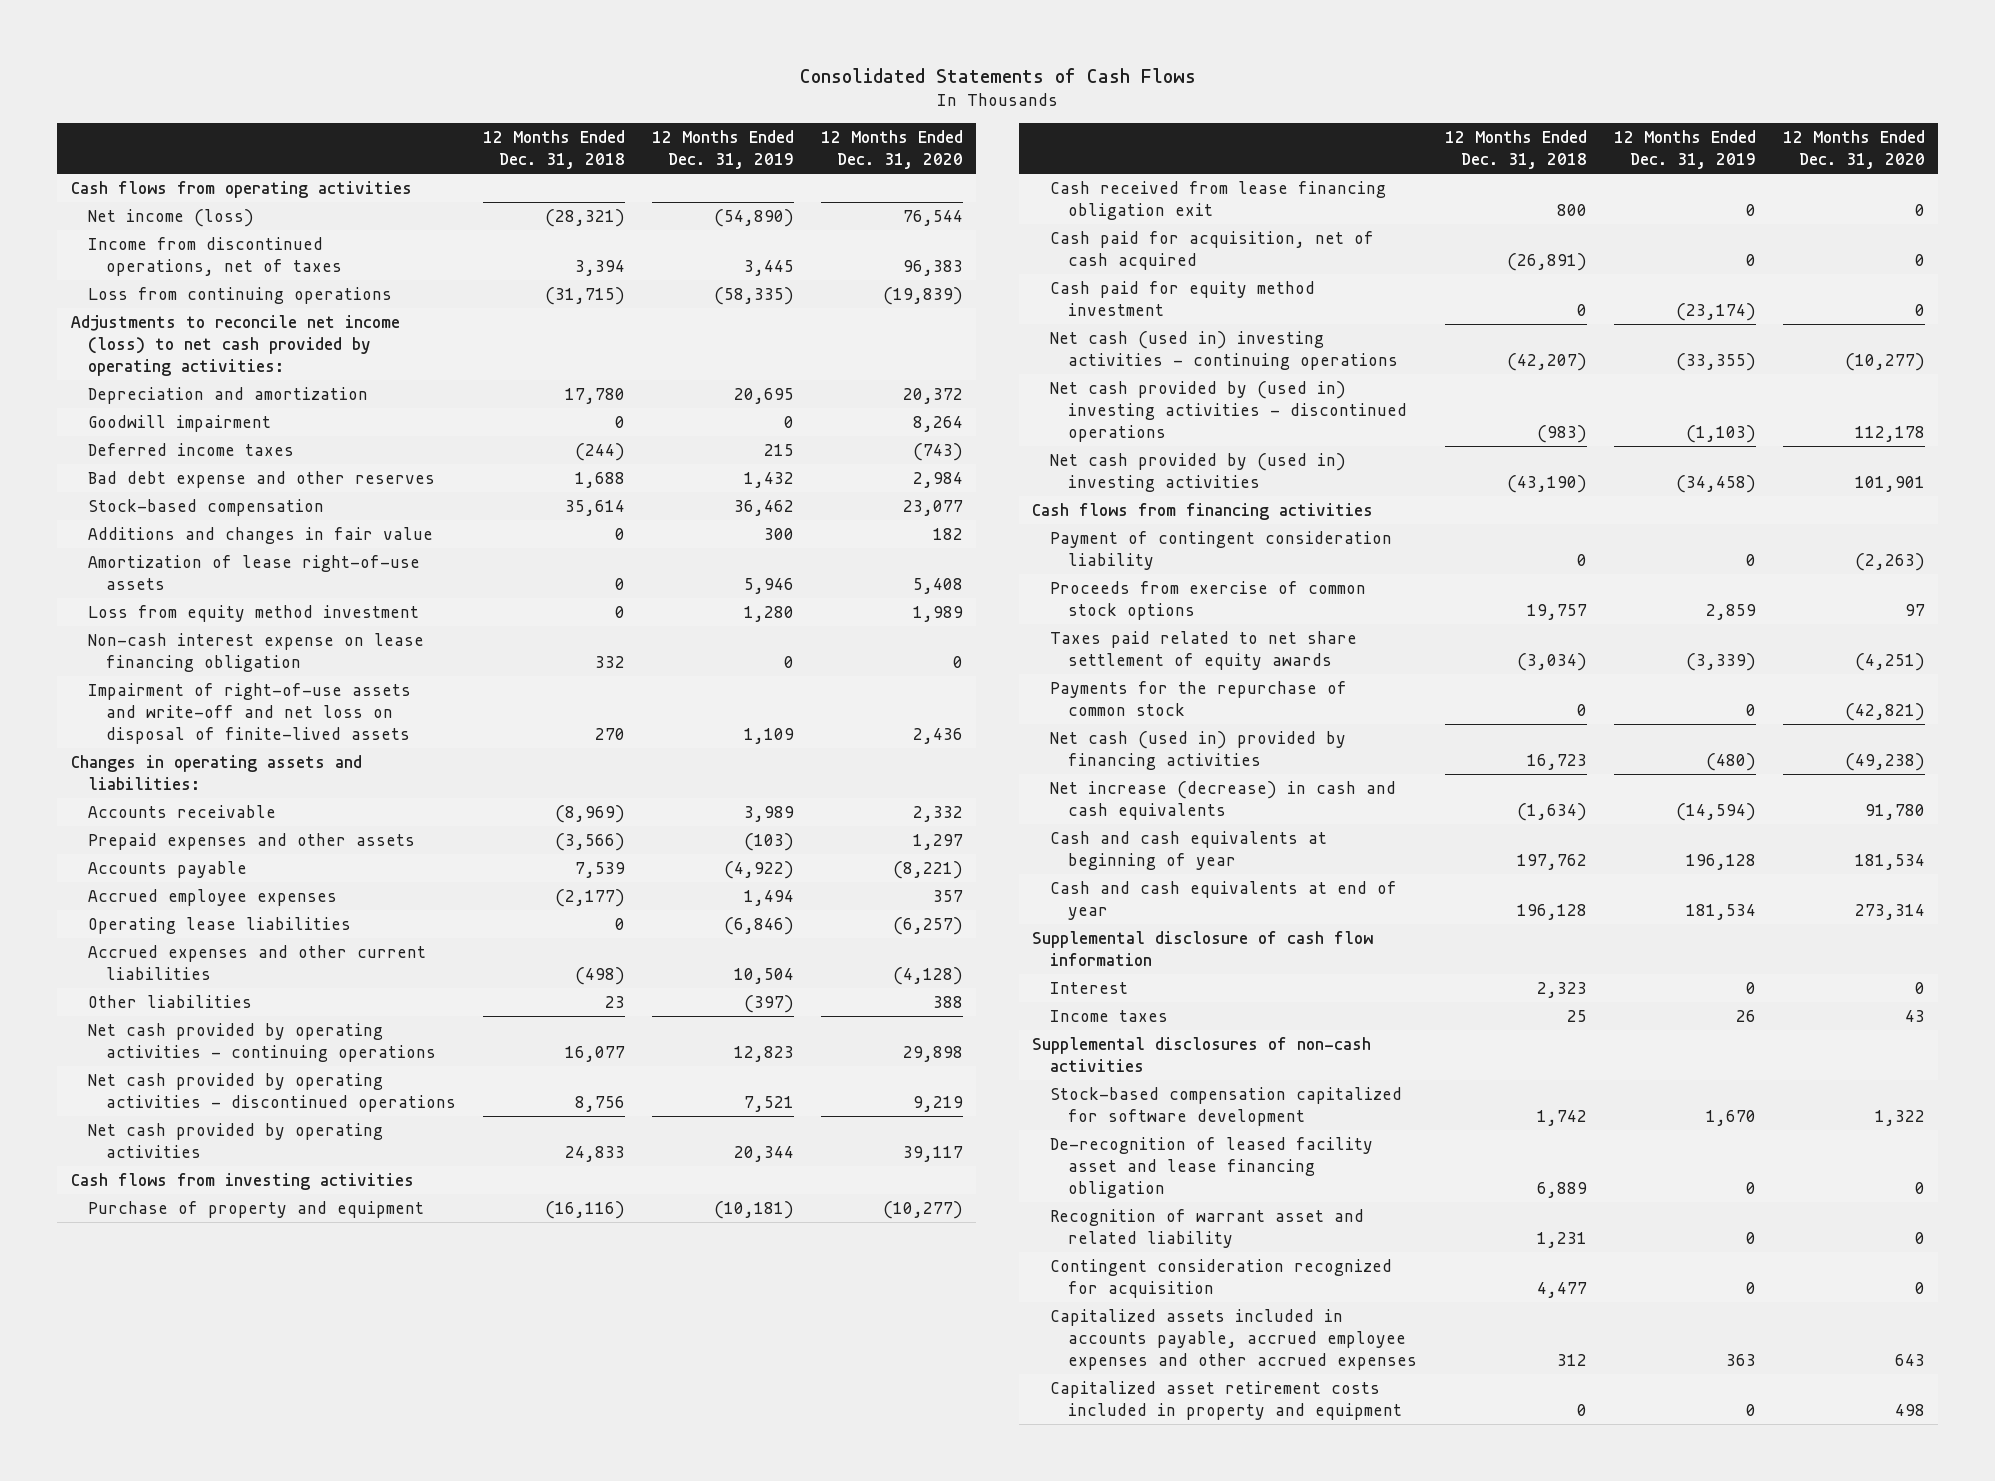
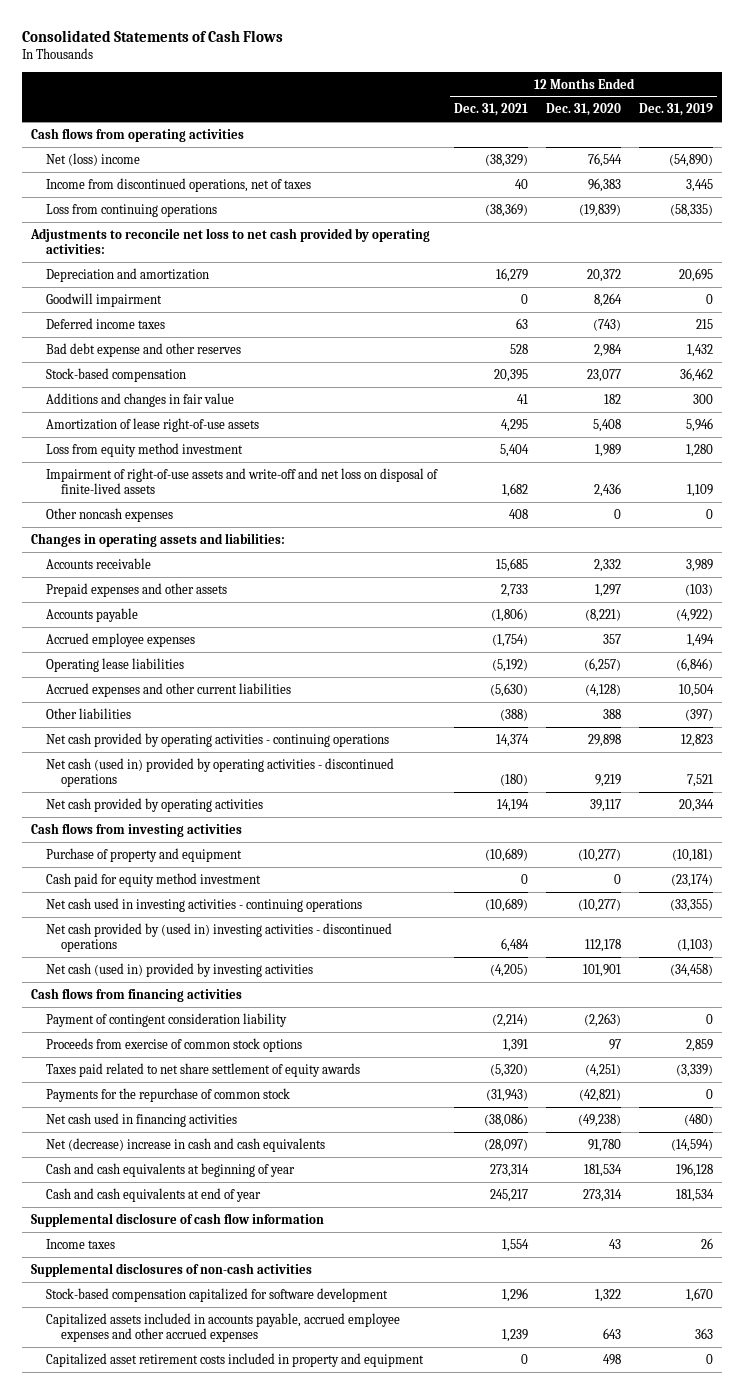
[482,129,625,169] 12 Months Ended Dec. 31, 2018 -> none
none -> [454,103,529,117] Dec. 31, 2021
[88,208,255,227] Net income (loss) -> [45,152,140,166] Net (loss) income
[70,314,400,376] Adjustments to reconcile net income (loss) to net cash provided by operating activities: -> [29,227,430,255] Adjustments to reconcile net loss to net cash provided by operating activities:
[88,632,425,672] Non-cash interest expense on lease financing obligation -> none
none -> [45,507,173,522] Other noncash expenses
[88,1072,456,1112] Net cash provided by operating activities - discontinued operations -> [45,757,394,788] Net cash (used in) provided by operating activities - discontinued operations
[1049,180,1386,220] Cash received from lease financing obligation exit -> none
[1049,230,1374,270] Cash paid for acquisition, net of cash acquired -> none
[1049,330,1398,370] Net cash (used in) investing activities - continuing operations -> [45,897,362,912] Net cash used in investing activities - continuing operations
[1049,452,1346,492] Net cash provided by (used in) investing activities -> [45,962,313,977] Net cash (used in) provided by investing activities
[1049,730,1346,770] Net cash (used in) provided by financing activities -> [45,1112,237,1127] Net cash used in financing activities
[1049,780,1396,820] Net increase (decrease) in cash and cash equivalents -> [45,1137,325,1152] Net (decrease) increase in cash and cash equivalents
[1049,981,1128,994] Interest -> none
[1049,1136,1373,1198] De-recognition of leased facility asset and lease financing obligation -> none
[1049,1208,1364,1248] Recognition of warrant asset and related liability -> none
[1049,1258,1392,1298] Contingent consideration recognized for acquisition -> none

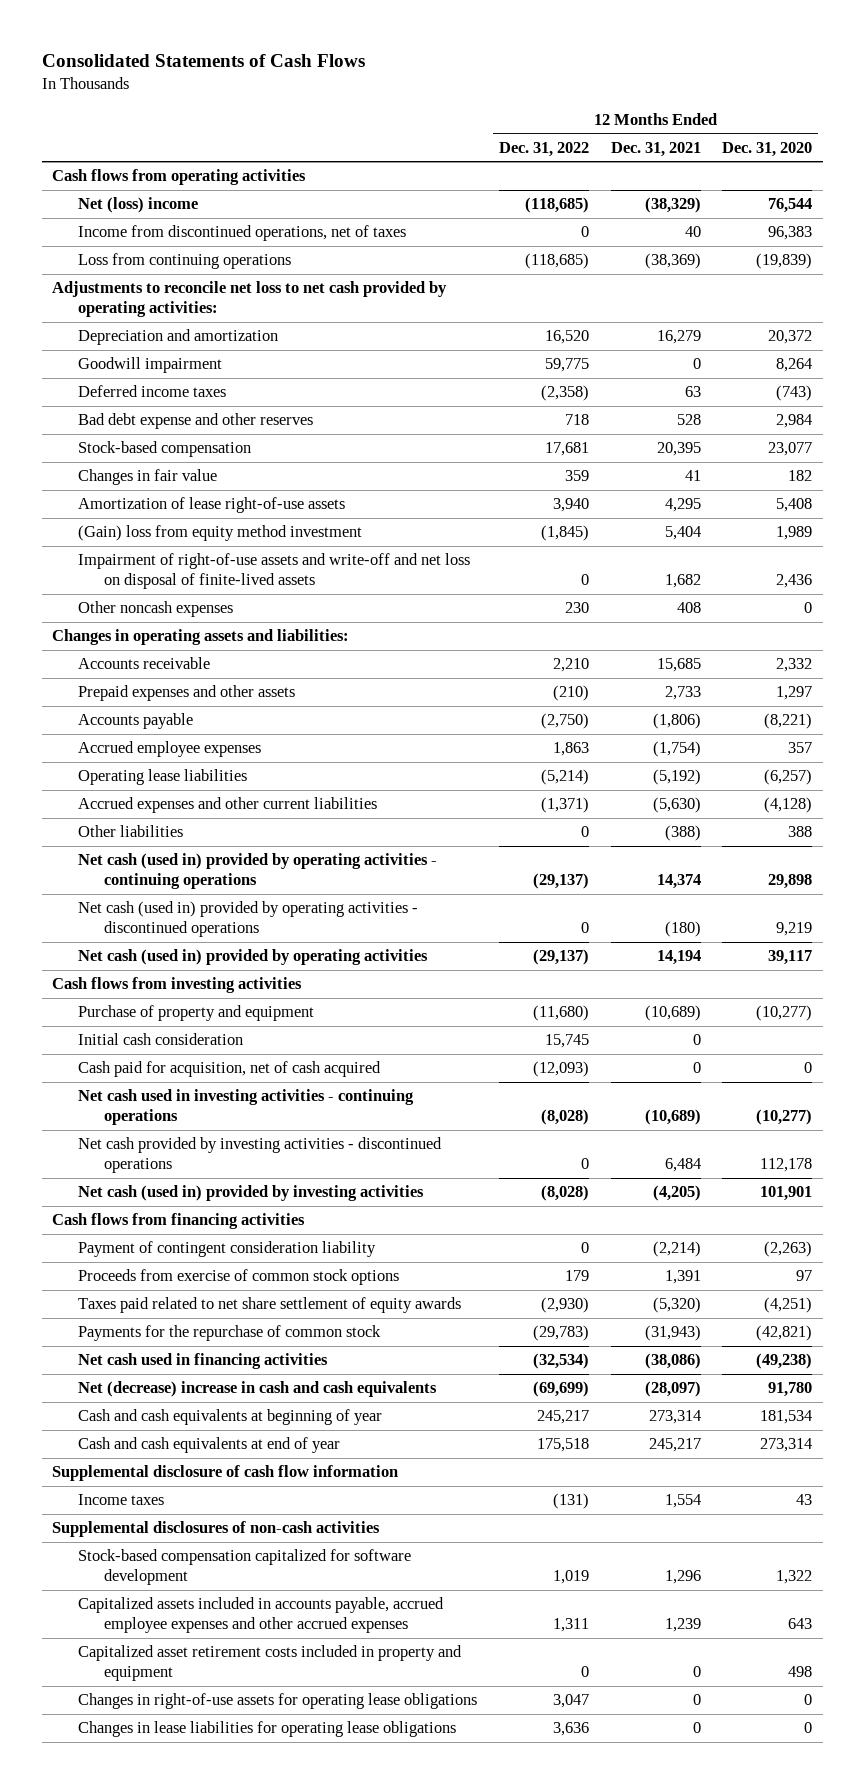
[638,103,713,117] Dec. 31, 2019 -> none
none -> [498,141,589,157] Dec. 31, 2022
[45,392,234,407] Additions and changes in fair value -> [78,469,218,486] Changes in fair value
[45,442,243,457] Loss from equity method investment -> [78,525,363,542] (Gain) loss from equity method investment
[45,732,389,747] Net cash provided by operating activities - continuing operations -> [78,853,438,890] Net cash (used in) provided by operating activities - continuing operations
[45,797,263,812] Net cash provided by operating activities -> [78,949,429,966] Net cash (used in) provided by operating activities
[45,872,261,887] Cash paid for equity method investment -> none
none -> [78,1033,244,1046] Initial cash consideration
none -> [78,1061,382,1078] Cash paid for acquisition, net of cash acquired
[45,922,392,953] Net cash provided by (used in) investing activities - discontinued operations -> [78,1137,443,1174] Net cash provided by investing activities - discontinued operations
none -> [78,1693,478,1710] Changes in right-of-use assets for operating lease obligations
none -> [78,1721,457,1738] Changes in lease liabilities for operating lease obligations

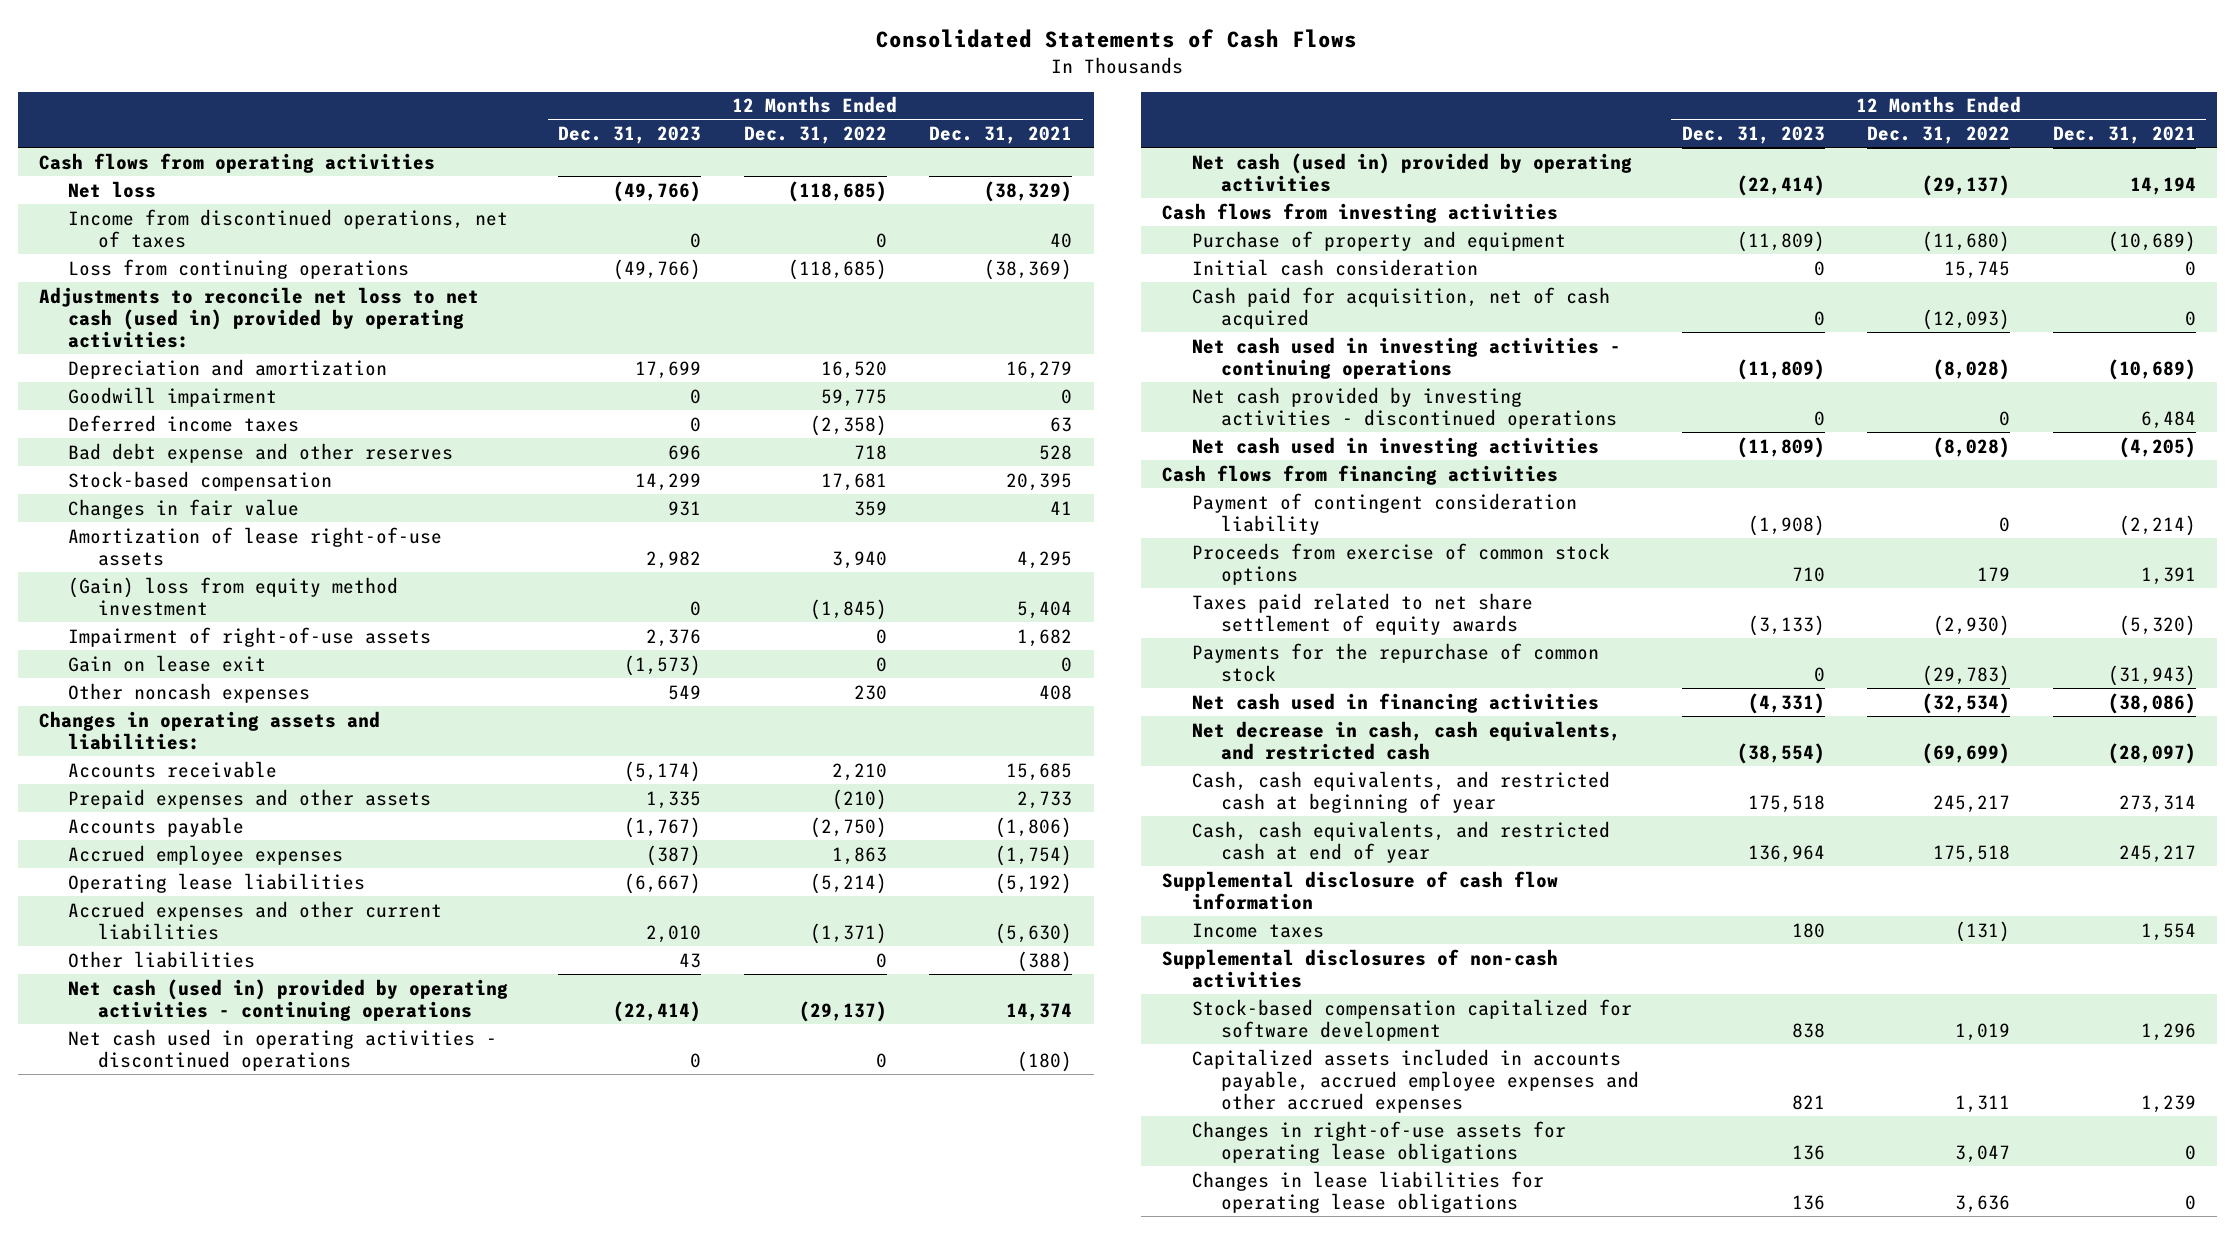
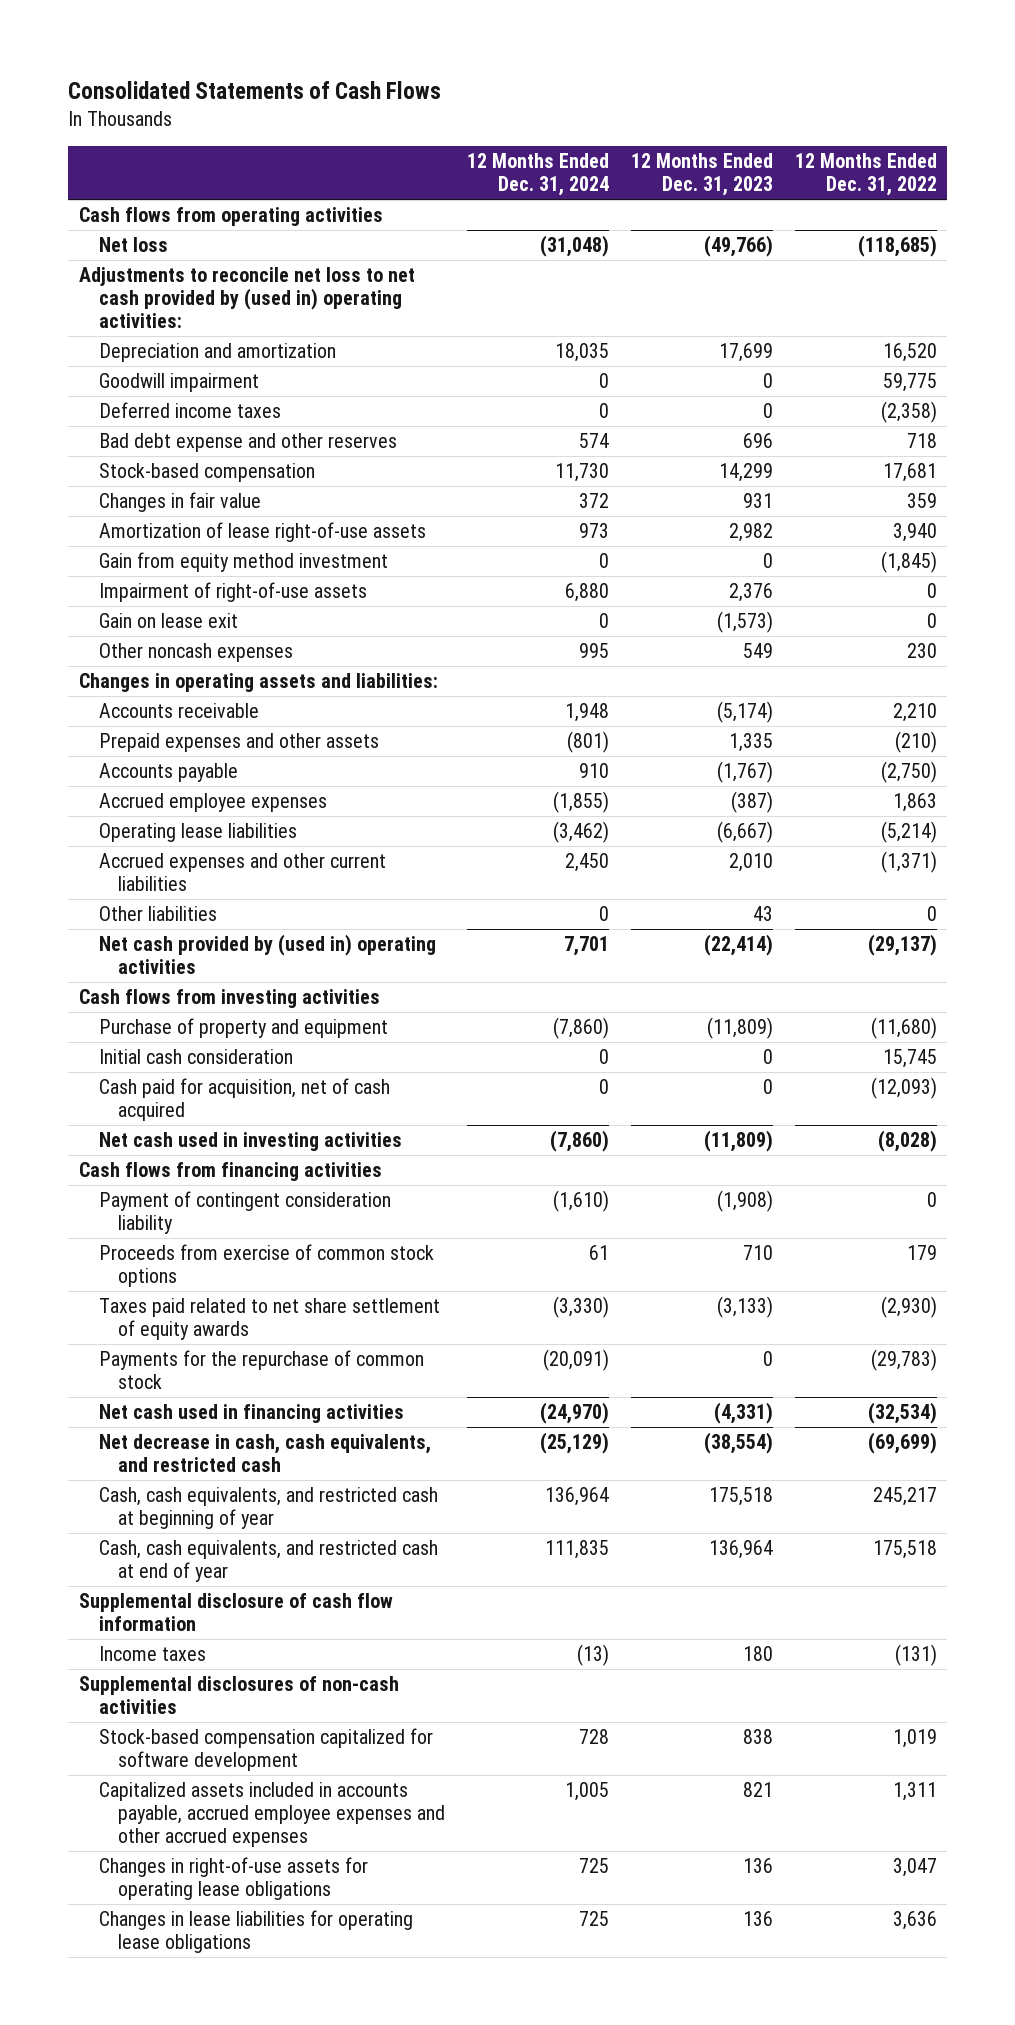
[929,125,1073,144] Dec. 31, 2021 -> none
none -> [467,152,610,197] 12 Months Ended Dec. 31, 2024
[68,208,509,248] Income from discontinued operations, net of taxes -> none
[68,258,410,279] Loss from continuing operations -> none
[38,286,479,348] Adjustments to reconcile net loss to net cash (used in) provided by operating activities: -> [78,266,415,329] Adjustments to reconcile net loss to net cash provided by (used in) operating activities:
[68,576,399,616] (Gain) loss from equity method investment -> [98,551,388,572] Gain from equity method investment
[68,978,509,1021] Net cash (used in) provided by operating activities - continuing operations -> none
[68,1028,498,1071] Net cash used in operating activities - discontinued operations -> none
[1191,152,1632,192] Net cash (used in) provided by operating activities -> [98,933,436,975] Net cash provided by (used in) operating activities
[1191,336,1621,379] Net cash used in investing activities - continuing operations -> none
[1191,386,1618,429] Net cash provided by investing activities - discontinued operations -> none

